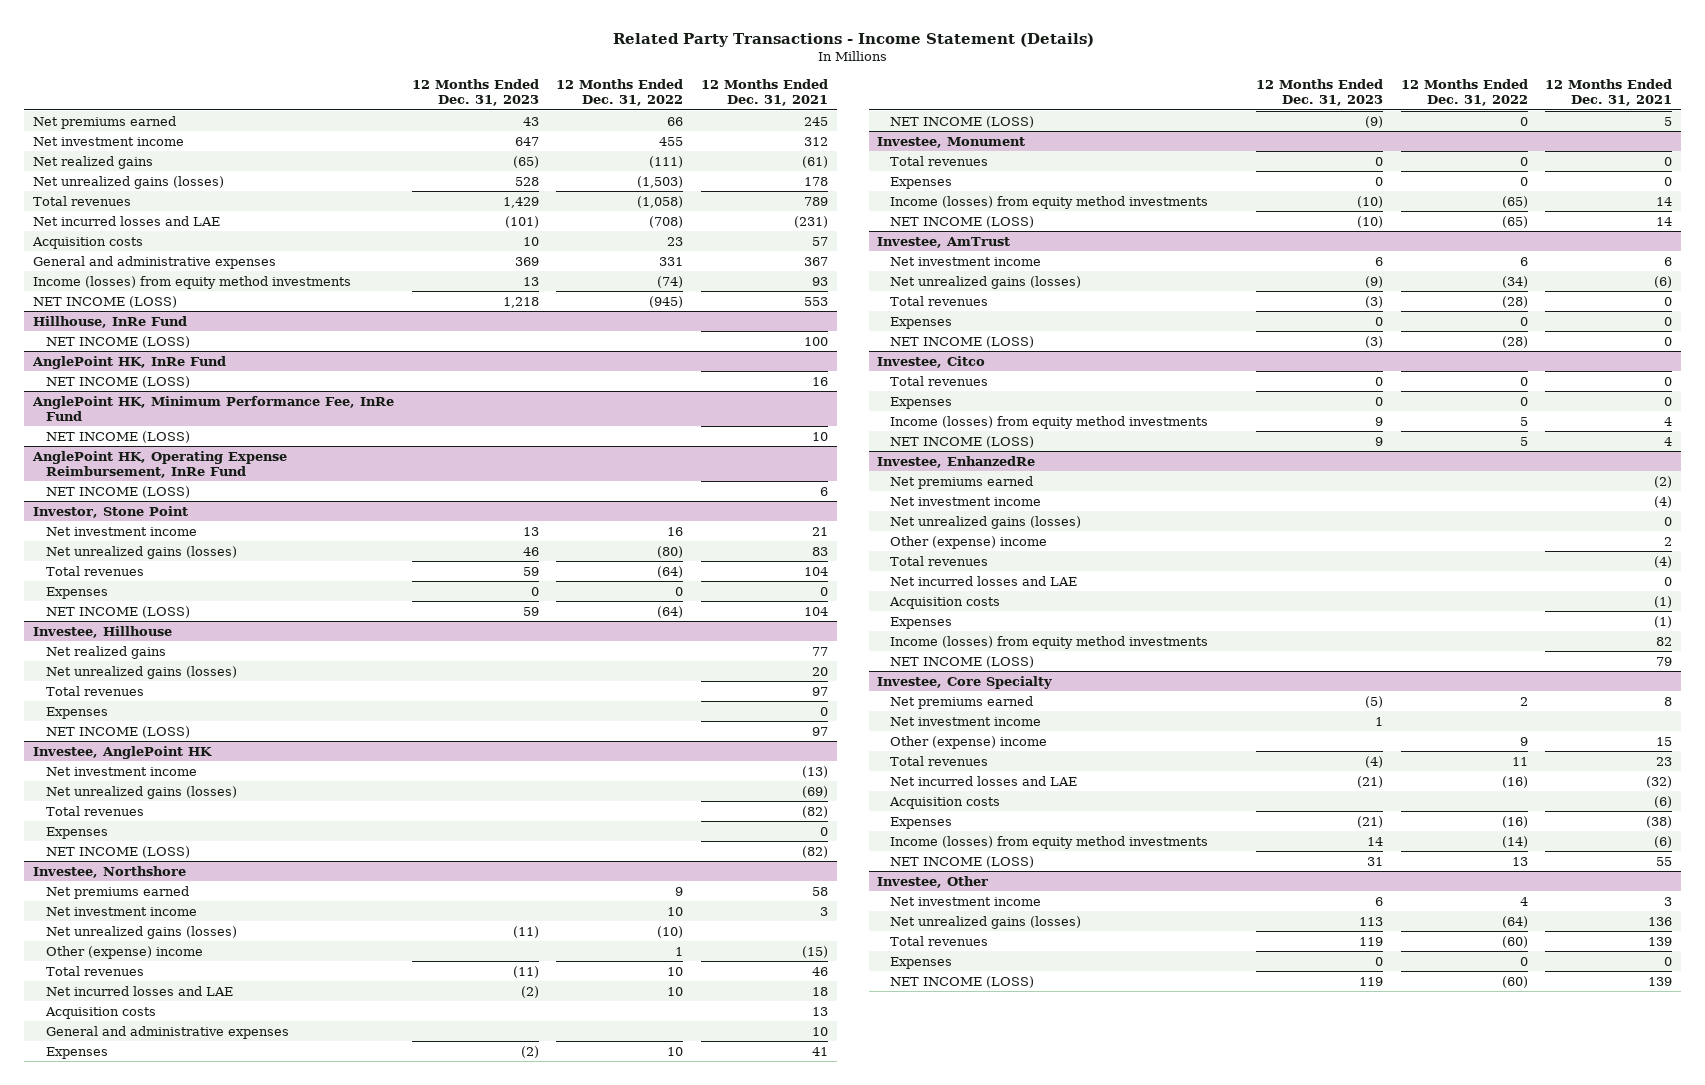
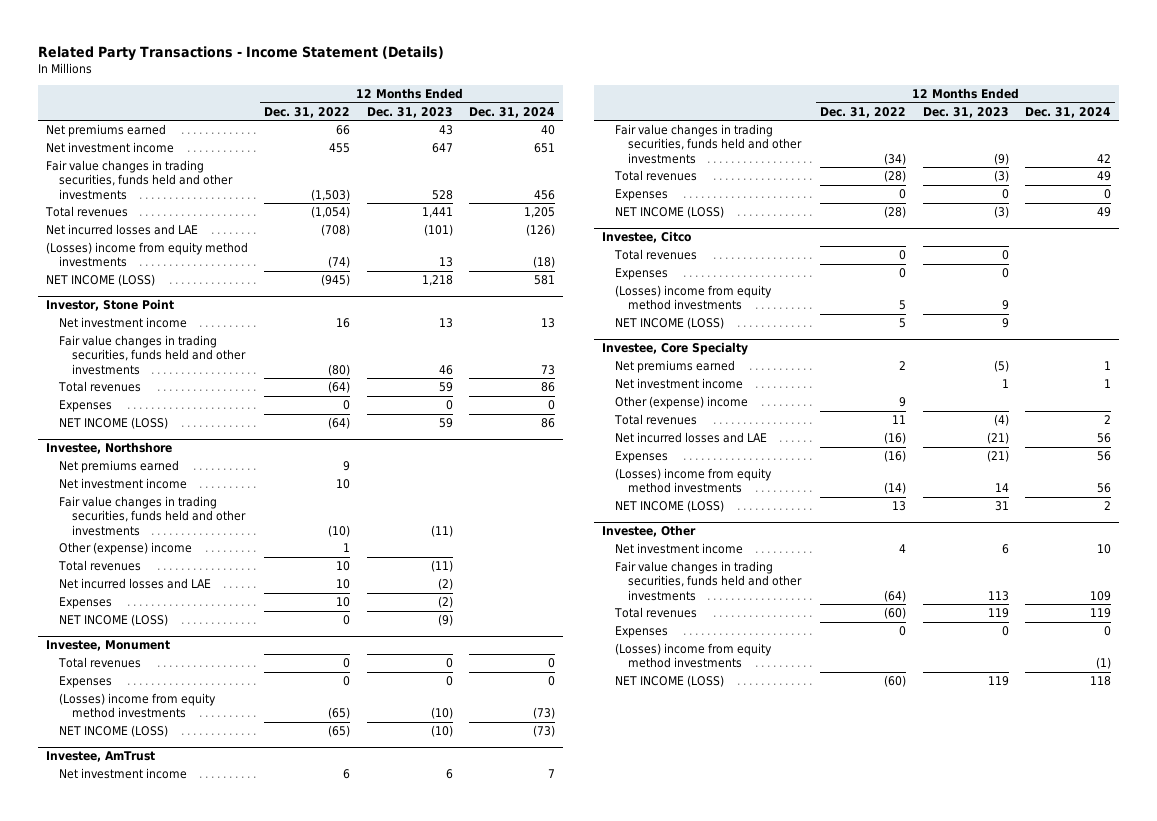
[700,79,828,107] 12 Months Ended Dec. 31, 2021 -> none
none -> [469,106,556,118] Dec. 31, 2024
[33,155,154,169] Net realized gains -> none
[33,175,225,189] Net unrealized gains (losses) -> [46,160,233,200] Fair value changes in trading securities, funds held and other investments
[502,196,539,208] 1,429 -> [421,207,453,219] 1,441
[637,195,684,208] (1,058) -> [311,206,351,219] (1,054)
[32,236,144,249] Acquisition costs -> none
[33,255,277,269] General and administrative expenses -> none
[33,275,352,289] Income (losses) from equity method investments -> [46,242,249,268] (Losses) income from equity method investments
[33,315,188,328] Hillhouse, InRe Fund -> none
[46,335,191,348] NET INCOME (LOSS) -> none
[32,355,227,369] AnglePoint HK, InRe Fund -> none
[46,375,191,388] NET INCOME (LOSS) -> none
[32,395,395,421] AnglePoint HK, Minimum Performance Fee, InRe Fund -> none
[46,430,191,443] NET INCOME (LOSS) -> none
[32,450,288,478] AnglePoint HK, Operating Expense Reimbursement, InRe Fund -> none
[46,485,191,498] NET INCOME (LOSS) -> none
[46,545,238,559] Net unrealized gains (losses) -> [58,335,246,375] Fair value changes in trading securities, funds held and other investments
[33,625,173,638] Investee, Hillhouse -> none
[46,645,167,659] Net realized gains -> none
[46,665,238,679] Net unrealized gains (losses) -> none
[46,685,145,696] Total revenues -> none
[46,706,109,719] Expenses -> none
[46,725,191,738] NET INCOME (LOSS) -> none
[33,745,213,759] Investee, AnglePoint HK -> none
[46,766,198,776] Net investment income -> none
[46,785,238,799] Net unrealized gains (losses) -> none
[46,805,145,816] Total revenues -> none
[46,826,109,839] Expenses -> none
[46,845,191,858] NET INCOME (LOSS) -> none
[46,925,238,939] Net unrealized gains (losses) -> [58,496,246,536] Fair value changes in trading securities, funds held and other investments
[45,1006,157,1019] Acquisition costs -> none
[46,1025,290,1039] General and administrative expenses -> none
[890,195,1209,209] Income (losses) from equity method investments -> [58,693,216,719] (Losses) income from equity method investments
[890,275,1082,289] Net unrealized gains (losses) -> [614,124,802,164] Fair value changes in trading securities, funds held and other investments
[890,415,1209,429] Income (losses) from equity method investments -> [614,285,772,311] (Losses) income from equity method investments
[877,455,1036,468] Investee, EnhanzedRe -> none
[890,475,1034,489] Net premiums earned -> none
[890,496,1042,506] Net investment income -> none
[890,515,1082,529] Net unrealized gains (losses) -> none
[890,535,1048,549] Other (expense) income -> none
[890,555,989,566] Total revenues -> none
[890,575,1078,586] Net incurred losses and LAE -> none
[889,596,1001,609] Acquisition costs -> none
[890,616,953,629] Expenses -> none
[890,635,1209,649] Income (losses) from equity method investments -> none
[890,655,1035,668] NET INCOME (LOSS) -> none
[889,796,1001,809] Acquisition costs -> none
[890,835,1209,849] Income (losses) from equity method investments -> [614,468,772,494] (Losses) income from equity method investments
[890,915,1082,929] Net unrealized gains (losses) -> [614,561,802,601] Fair value changes in trading securities, funds held and other investments
none -> [614,643,772,669] (Losses) income from equity method investments

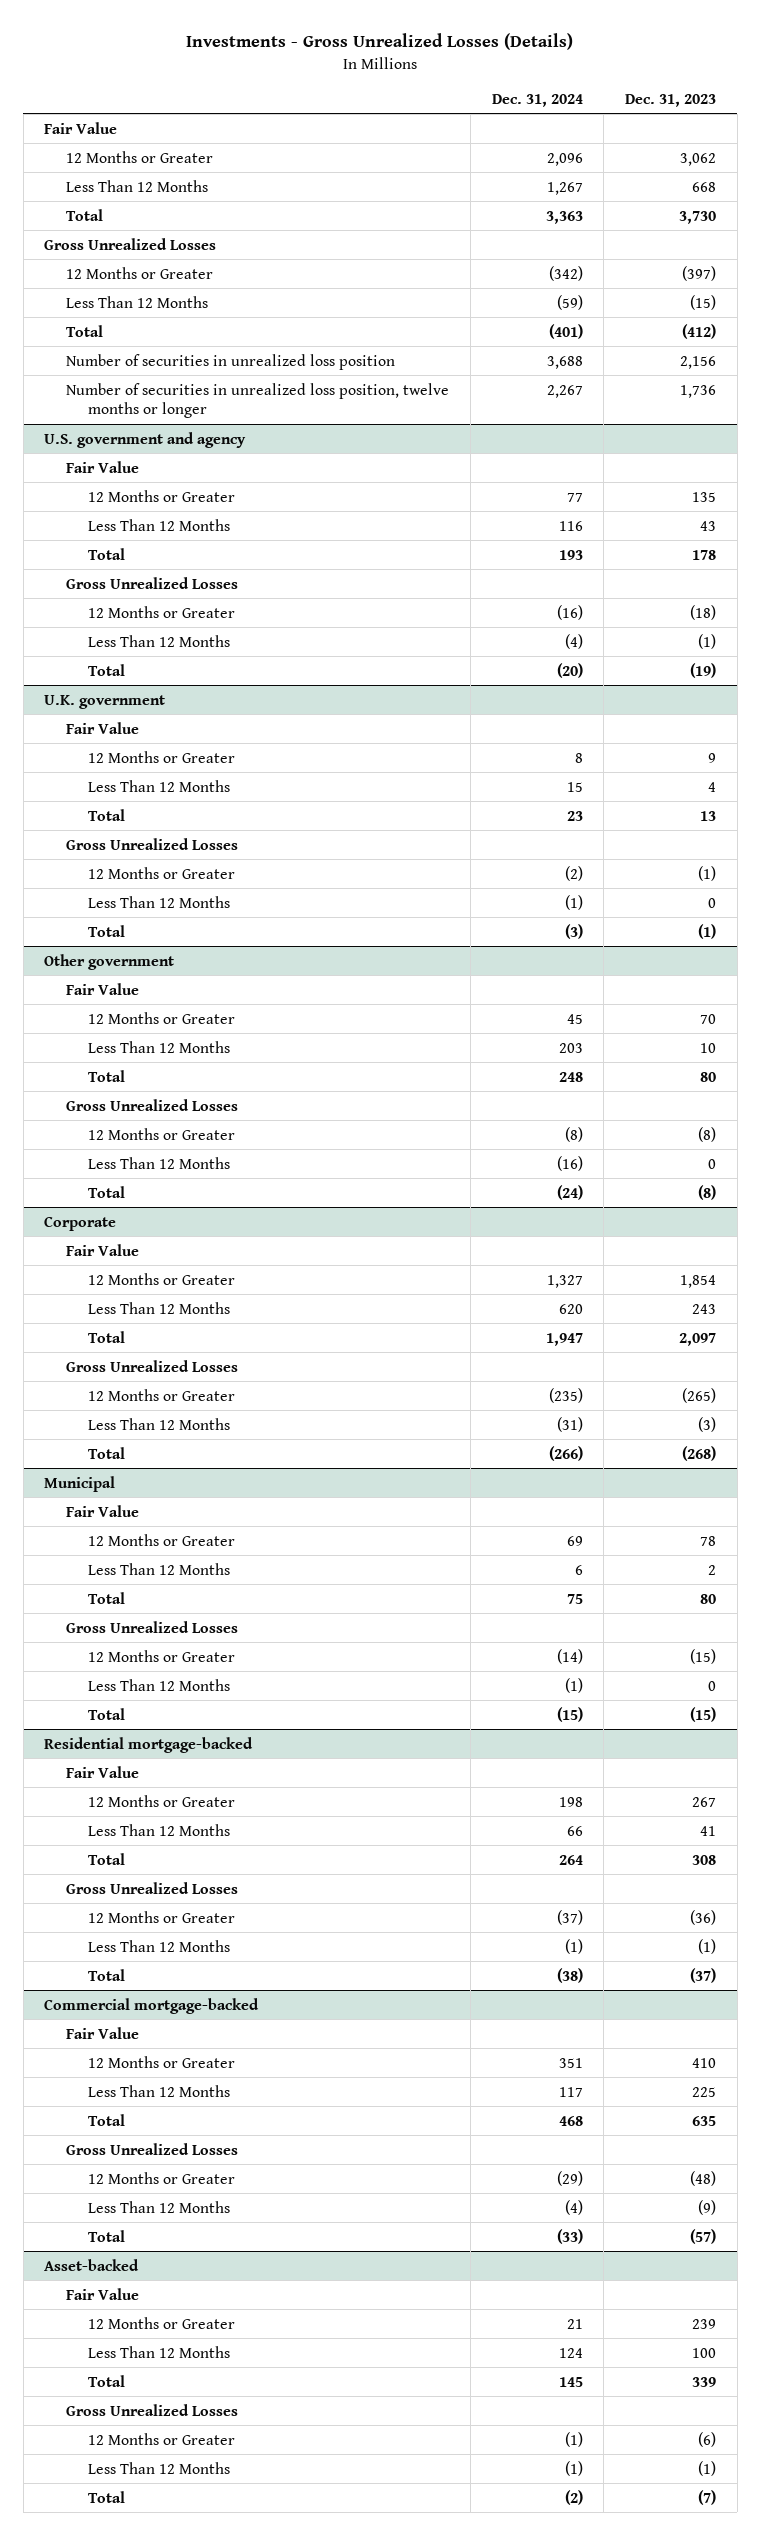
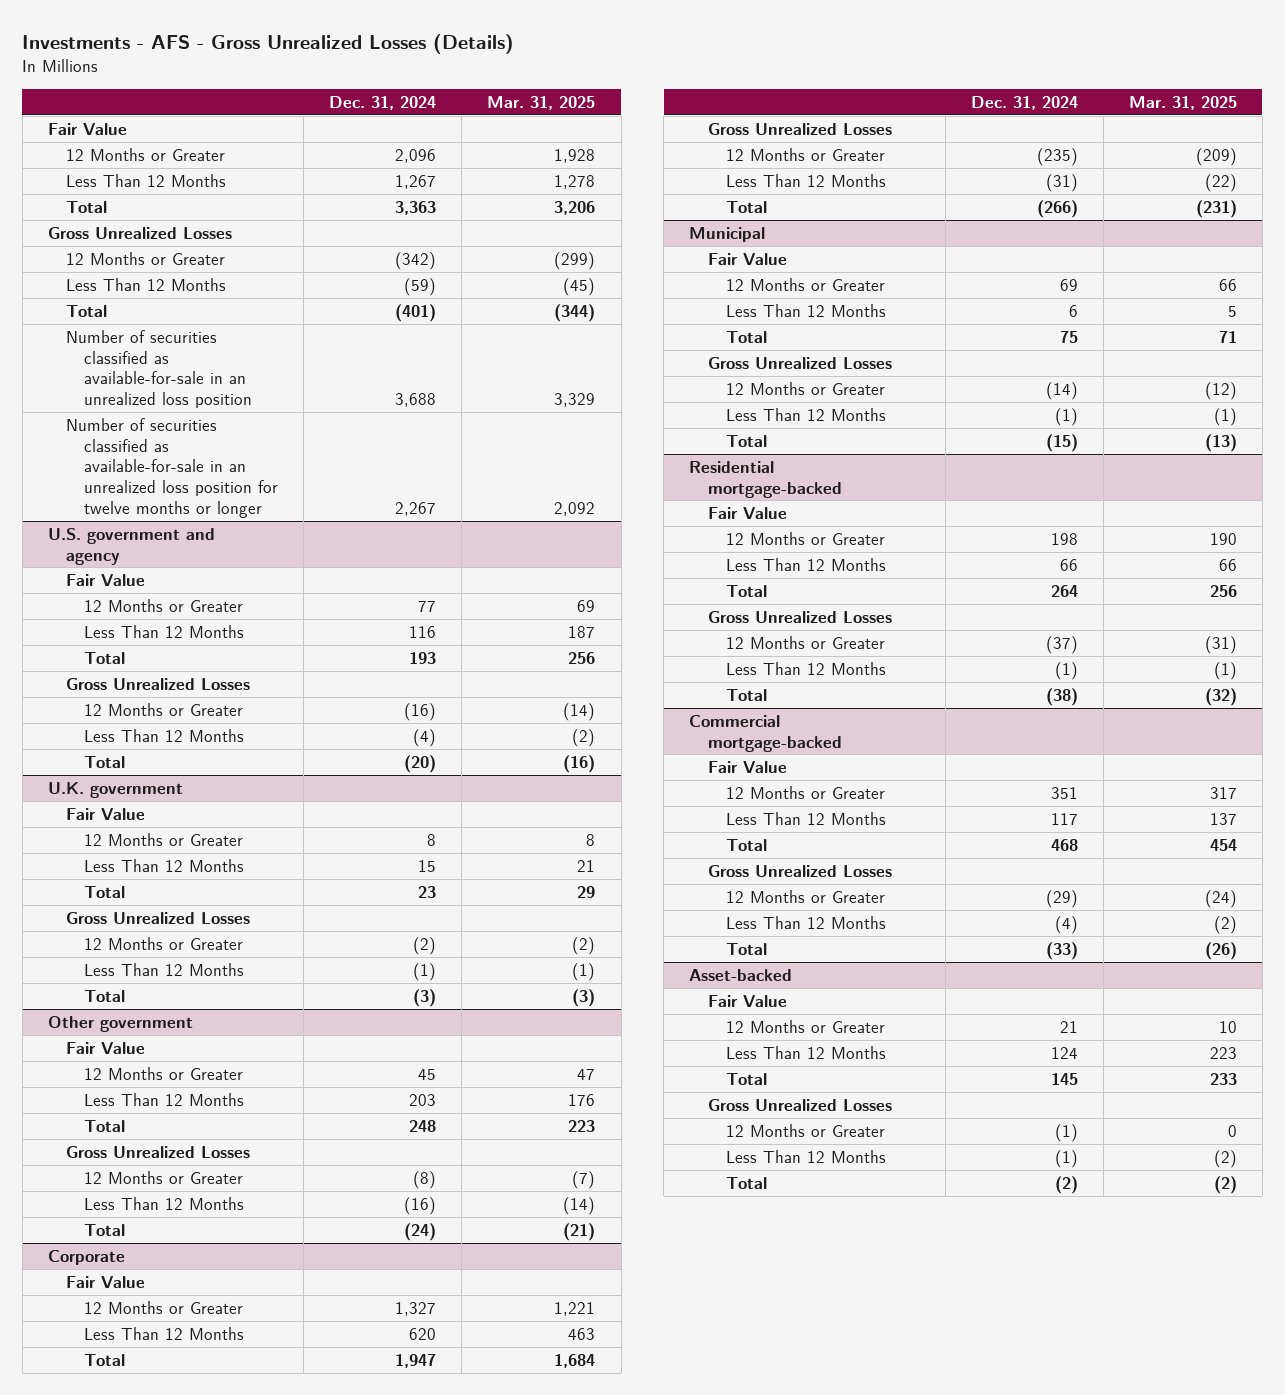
[186,33,574,51] Investments - Gross Unrealized Losses (Details) -> [22,33,515,54] Investments - AFS - Gross Unrealized Losses (Details)
[625,93,717,107] Dec. 31, 2023 -> none
none -> [487,95,596,110] Mar. 31, 2025
[66,353,396,370] Number of securities in unrealized loss position -> [66,329,253,408] Number of securities classified as available-for-sale in an unrealized loss position
[66,382,450,419] Number of securities in unrealized loss position, twelve months or longer -> [66,417,279,518] Number of securities classified as available-for-sale in an unrealized loss position for twelve months or longer

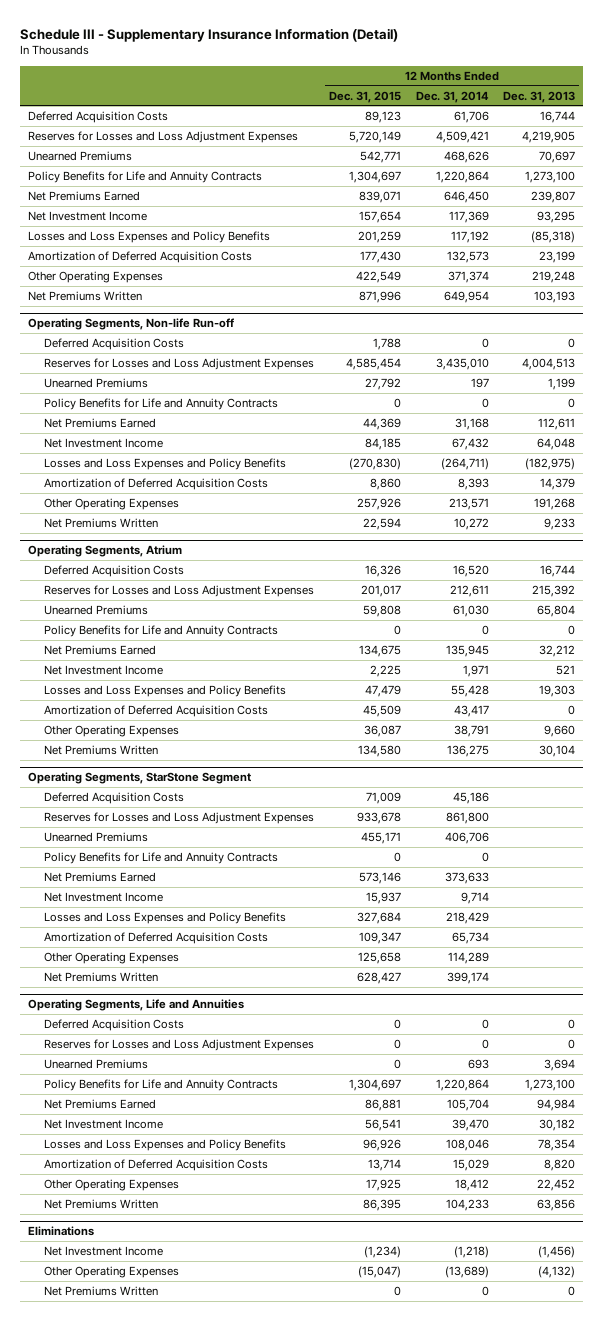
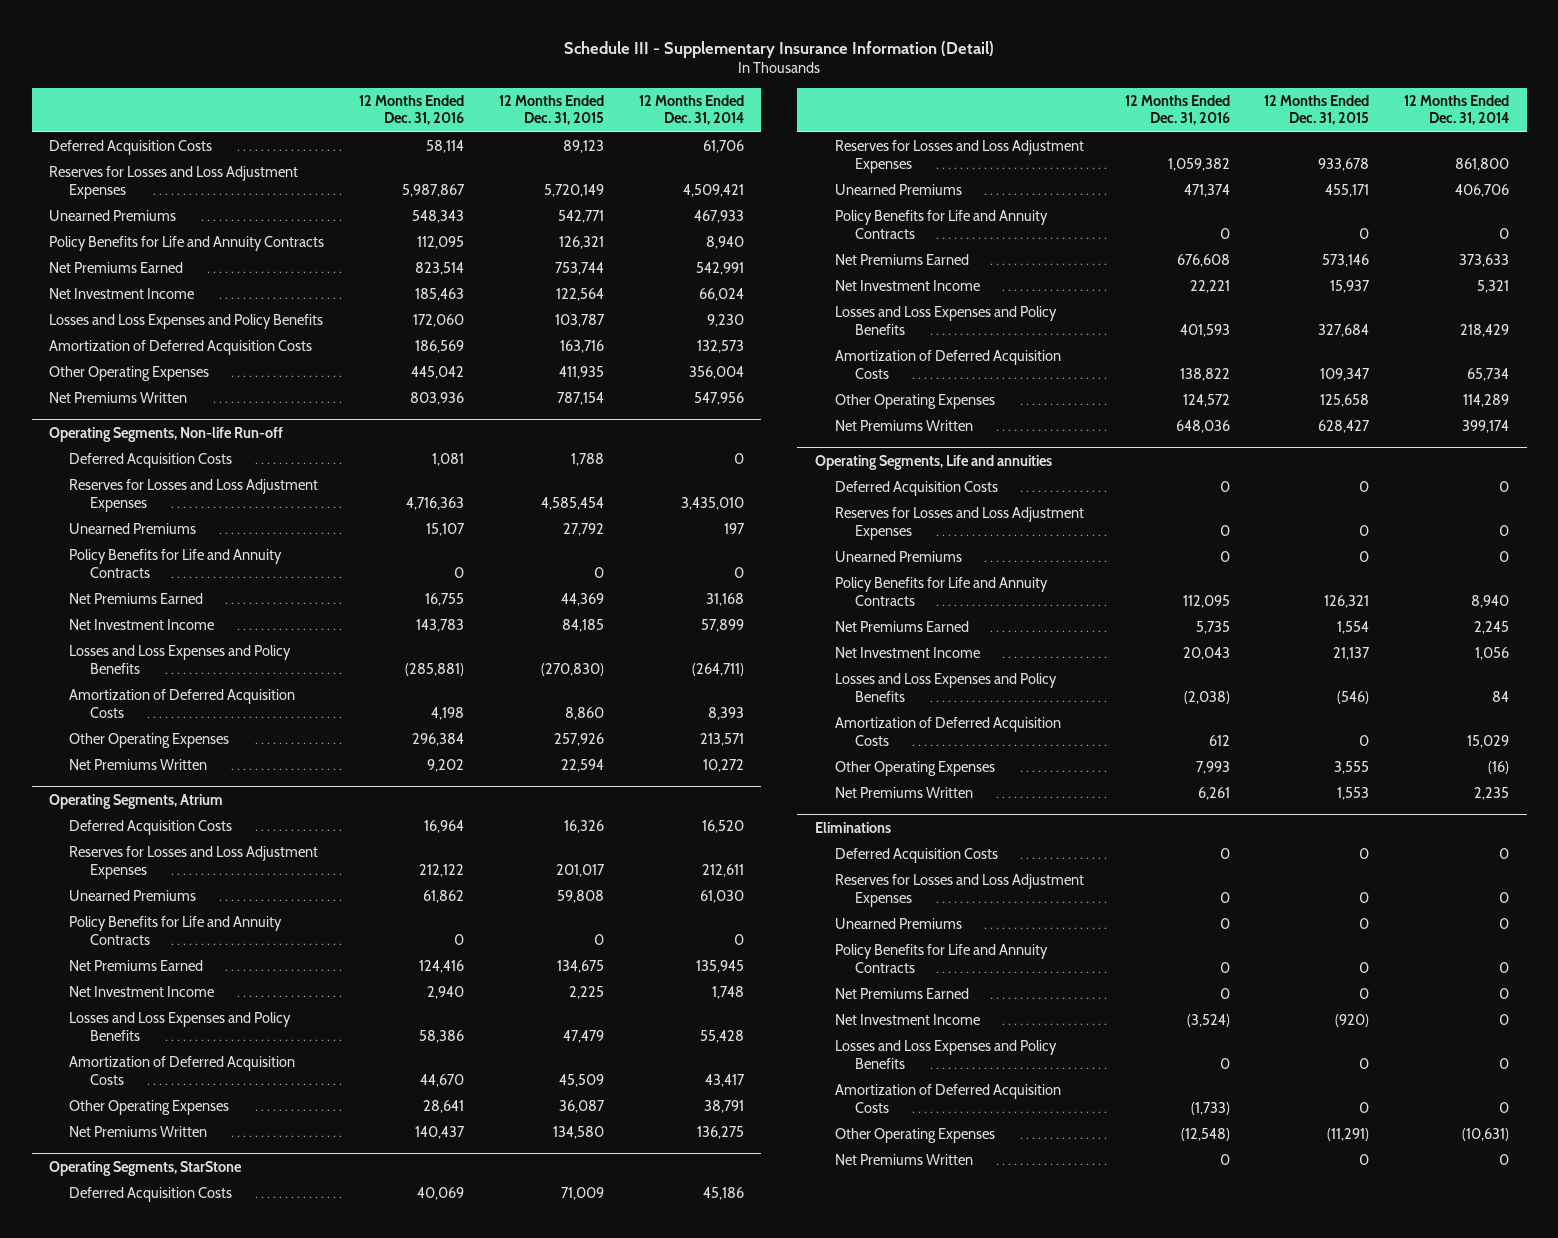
[503,90,576,103] Dec. 31, 2013 -> none
none -> [359,94,465,126] 12 Months Ended Dec. 31, 2016
[443,150,489,163] 468,626 -> [693,210,744,224] 467,933
[348,170,401,183] 1,304,697 -> [558,236,604,250] 126,321
[435,170,489,183] 1,220,864 -> [705,236,744,250] 8,940
[358,190,401,203] 839,071 -> [554,262,604,276] 753,744
[443,190,489,203] 646,450 -> [695,262,744,276] 542,991
[358,210,401,223] 157,654 -> [555,288,604,302] 122,564
[448,210,489,223] 117,369 -> [698,288,744,302] 66,024
[357,230,401,243] 201,259 -> [554,314,605,328] 103,787
[450,230,489,243] 117,192 -> [706,314,744,328] 9,230
[359,250,401,263] 177,430 -> [559,340,604,354] 163,716
[355,270,401,283] 422,549 -> [558,366,604,380] 411,935
[447,270,489,283] 371,374 -> [688,366,744,380] 356,004
[358,290,401,303] 871,996 -> [556,392,604,406] 787,154
[443,290,489,303] 649,954 -> [693,392,744,406] 547,956
[451,437,489,450] 67,432 -> [700,619,744,633] 57,899
[462,664,489,677] 1,971 -> [711,986,744,1000] 1,748
[27,772,251,785] Operating Segments, StarStone Segment -> [49,1161,243,1177] Operating Segments, StarStone
[460,891,489,904] 9,714 -> [1477,280,1510,294] 5,321
[27,999,244,1012] Operating Segments, Life and Annuities -> [814,455,1052,471] Operating Segments, Life and annuities
[467,1058,489,1069] 693 -> [1499,551,1510,563] 0
[348,1078,401,1091] 1,304,697 -> [1324,594,1370,608] 126,321
[435,1078,489,1091] 1,220,864 -> [1471,594,1510,608] 8,940
[364,1098,401,1111] 86,881 -> [1337,621,1370,635] 1,554
[446,1098,489,1111] 105,704 -> [1474,621,1510,635] 2,245
[364,1118,401,1131] 56,541 -> [1333,647,1371,661] 21,137
[451,1118,489,1131] 39,470 -> [1475,647,1510,661] 1,056
[362,1138,401,1151] 96,926 -> [1337,690,1370,704] (546)
[445,1138,489,1151] 108,046 -> [1492,690,1510,702] 84
[367,1158,401,1171] 13,714 -> [1359,734,1370,746] 0
[365,1178,401,1191] 17,925 -> [1334,761,1370,775] 3,555
[454,1178,489,1191] 18,412 -> [1488,761,1510,775] (16)
[362,1198,401,1211] 86,395 -> [1337,787,1370,801] 1,553
[445,1198,489,1211] 104,233 -> [1474,787,1510,801] 2,235
none -> [834,848,998,864] Deferred Acquisition Costs
none -> [834,874,1084,907] Reserves for Losses and Loss Adjustment Expenses
none -> [834,918,962,930] Unearned Premiums
none -> [834,944,1048,973] Policy Benefits for Life and Annuity Contracts
none -> [834,988,969,1000] Net Premiums Earned
[363,1245,401,1258] (1,234) -> [1335,1014,1370,1028] (920)
[453,1245,489,1258] (1,218) -> [1499,1014,1510,1026] 0
none -> [834,1040,1057,1069] Losses and Loss Expenses and Policy Benefits
none -> [834,1084,1061,1113] Amortization of Deferred Acquisition Costs
[357,1265,401,1278] (15,047) -> [1327,1128,1370,1142] (11,291)
[444,1265,489,1278] (13,689) -> [1462,1128,1510,1142] (10,631)

